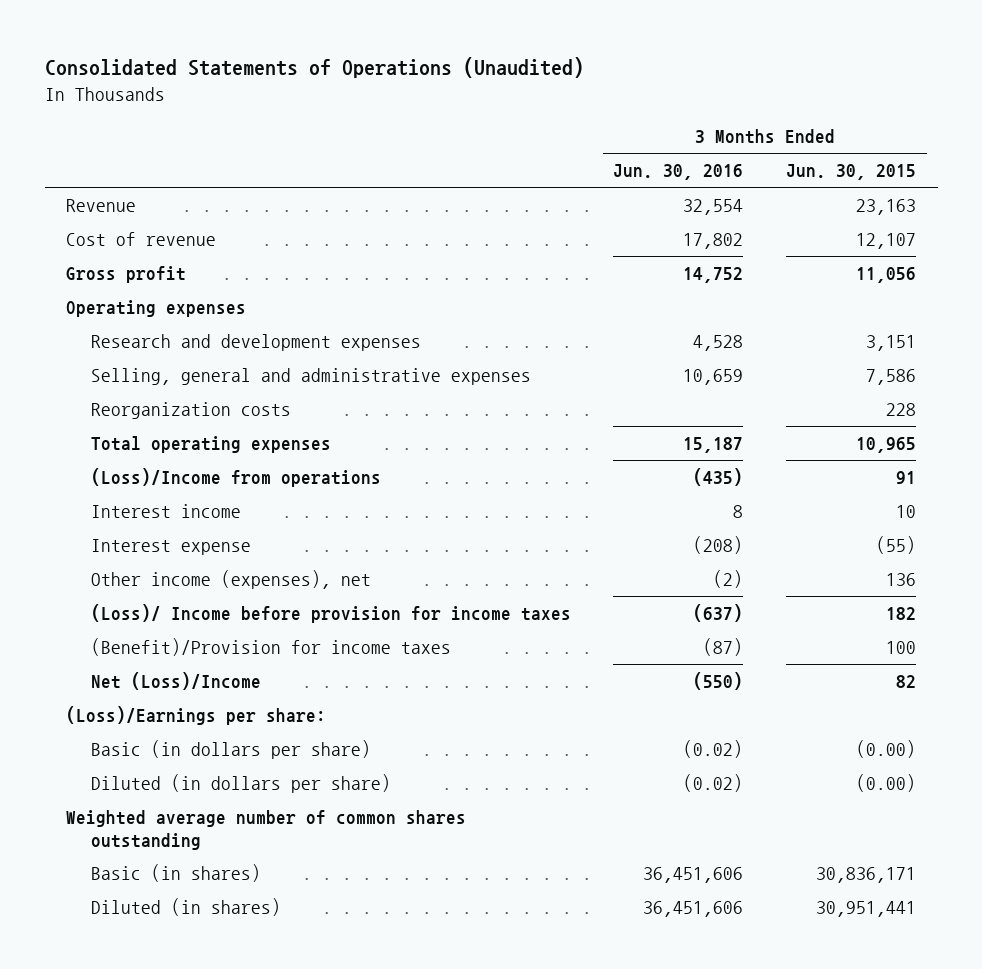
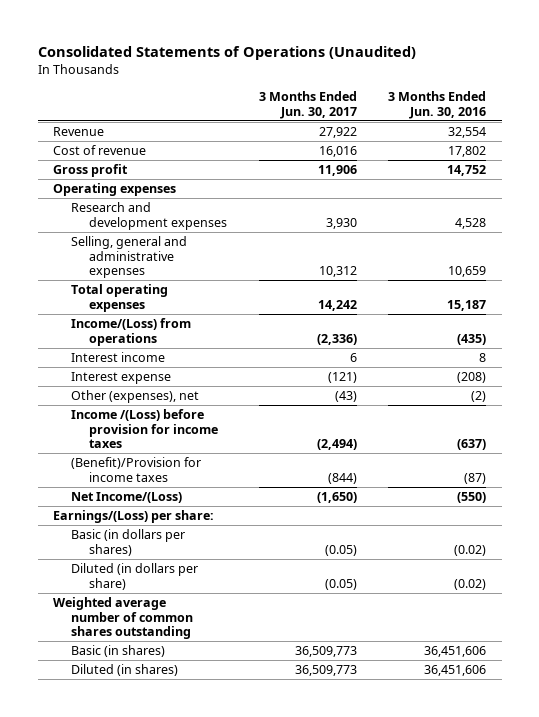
[786,164,917,181] Jun. 30, 2015 -> none
none -> [258,91,357,119] 3 Months Ended Jun. 30, 2017
[90,402,291,420] Reorganization costs -> none
[90,468,381,488] (Loss)/Income from operations -> [71,318,192,346] Income/(Loss) from operations
[90,570,371,590] Other income (expenses), net -> [71,390,200,404] Other (expenses), net
[90,604,571,624] (Loss)/ Income before provision for income taxes -> [71,409,219,449] Income /(Loss) before provision for income taxes
[90,672,261,691] Net (Loss)/Income -> [71,492,183,504] Net Income/(Loss)
[65,706,326,726] (Loss)/Earnings per share: -> [53,510,215,524] Earnings/(Loss) per share:
[90,740,371,760] Basic (in dollars per share) -> [71,529,186,556] Basic (in dollars per shares)

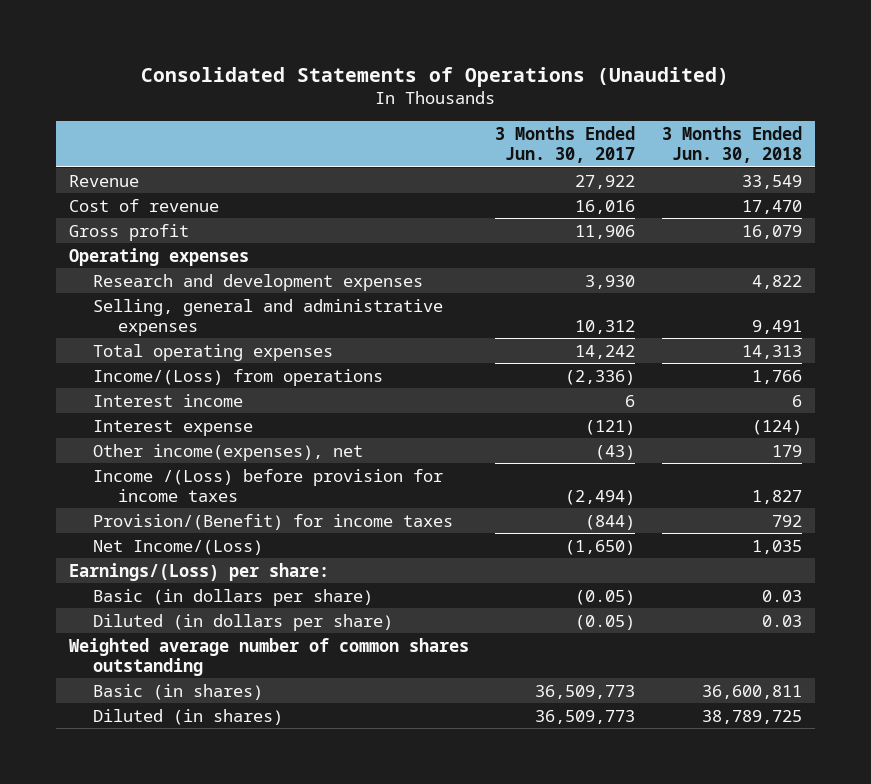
[388,91,487,119] 3 Months Ended Jun. 30, 2016 -> none
none -> [661,125,802,163] 3 Months Ended Jun. 30, 2018
[71,390,200,404] Other (expenses), net -> [93,443,364,461] Other income(expenses), net
[71,457,202,482] (Benefit)/Provision for income taxes -> [93,513,454,530] Provision/(Benefit) for income taxes
[71,529,186,556] Basic (in dollars per shares) -> [93,588,374,606] Basic (in dollars per share)

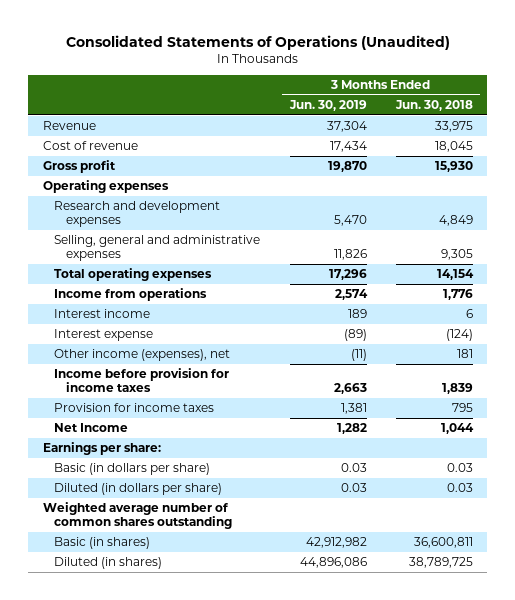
[495,125,636,163] 3 Months Ended Jun. 30, 2017 -> none
none -> [288,100,367,112] Jun. 30, 2019
[741,174,802,189] 33,549 -> [434,121,473,133] 33,975
[741,199,802,214] 17,470 -> [434,141,473,153] 18,045
[741,224,802,239] 16,079 -> [434,161,473,173] 15,930
[751,274,802,289] 4,822 -> [438,215,473,227] 4,849
[751,319,802,334] 9,491 -> [440,249,473,261] 9,305
[741,344,802,359] 14,313 -> [436,269,474,281] 14,154
[93,368,384,386] Income/(Loss) from operations -> [54,288,208,302] Income from operations
[751,369,802,384] 1,766 -> [442,289,473,301] 1,776
[93,443,364,461] Other income(expenses), net -> [54,349,231,362] Other income (expenses), net
[771,444,802,457] 179 -> [456,349,473,359] 181
[93,468,444,502] Income /(Loss) before provision for income taxes -> [54,368,230,393] Income before provision for income taxes
[751,489,802,504] 1,827 -> [441,383,473,395] 1,839
[93,513,454,530] Provision/(Benefit) for income taxes -> [54,403,215,413] Provision for income taxes
[771,514,802,527] 792 -> [451,403,473,413] 795
[93,539,264,555] Net Income/(Loss) -> [54,423,129,433] Net Income
[751,539,802,554] 1,035 -> [440,423,474,435] 1,044
[69,562,330,581] Earnings/(Loss) per share: -> [42,442,161,456] Earnings per share:

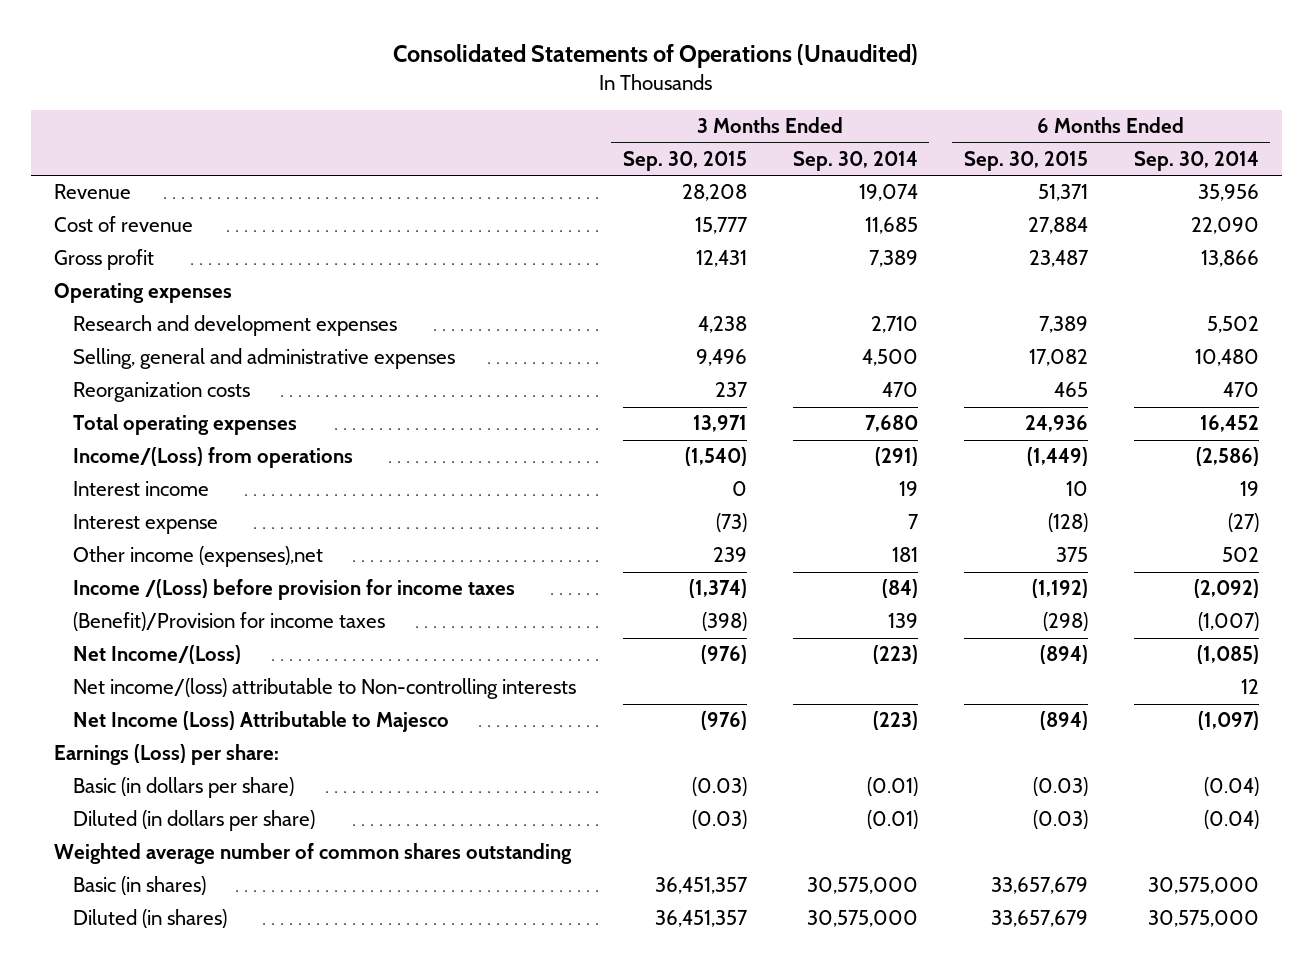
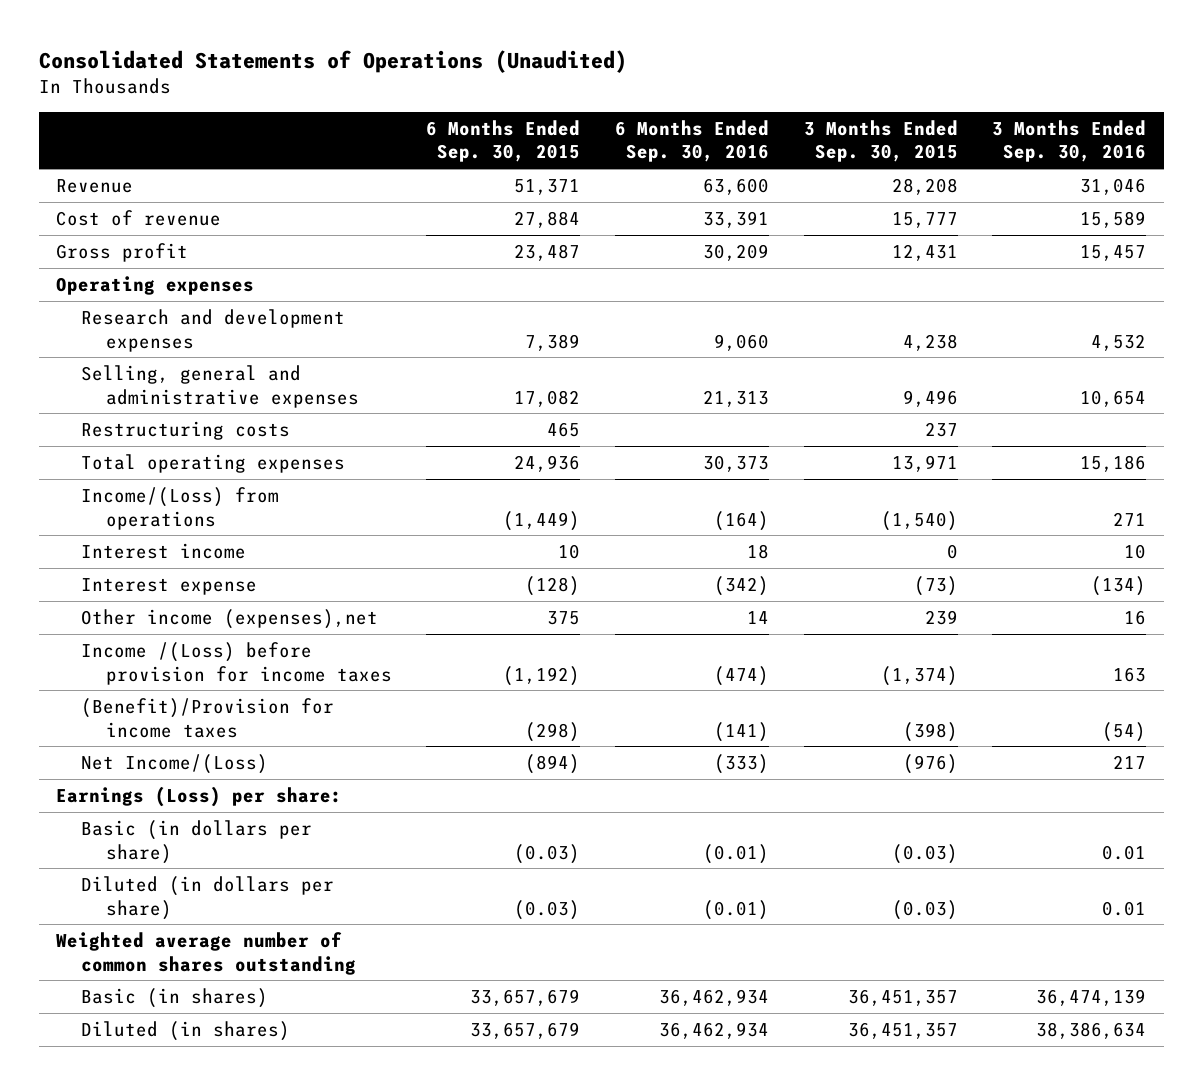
[792,150,918,171] Sep. 30, 2014 -> none
[1133,150,1259,171] Sep. 30, 2014 -> none
none -> [615,119,770,163] 6 Months Ended Sep. 30, 2016
none -> [992,119,1147,163] 3 Months Ended Sep. 30, 2016
[73,382,251,403] Reorganization costs -> [81,420,291,440] Restructuring costs
[73,678,577,700] Net income/(loss) attributable to Non-controlling interests -> none
[73,711,450,733] Net Income (Loss) Attributable to Majesco -> none

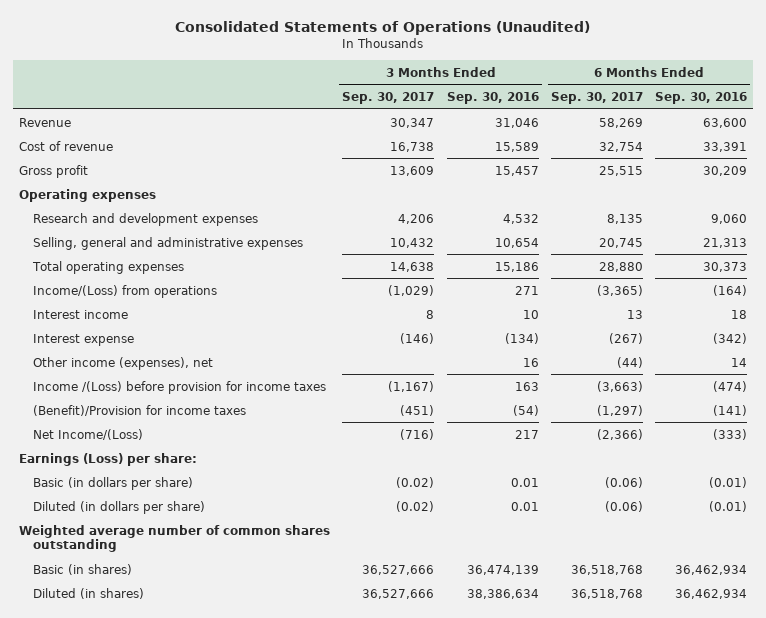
[426,119,581,163] 6 Months Ended Sep. 30, 2015 -> none
[803,119,958,163] 3 Months Ended Sep. 30, 2015 -> none
none -> [342,92,435,105] Sep. 30, 2017
none -> [550,92,643,105] Sep. 30, 2017
[81,420,291,440] Restructuring costs -> none
[81,608,379,629] Other income (expenses),net -> [33,356,214,370] Other income (expenses), net

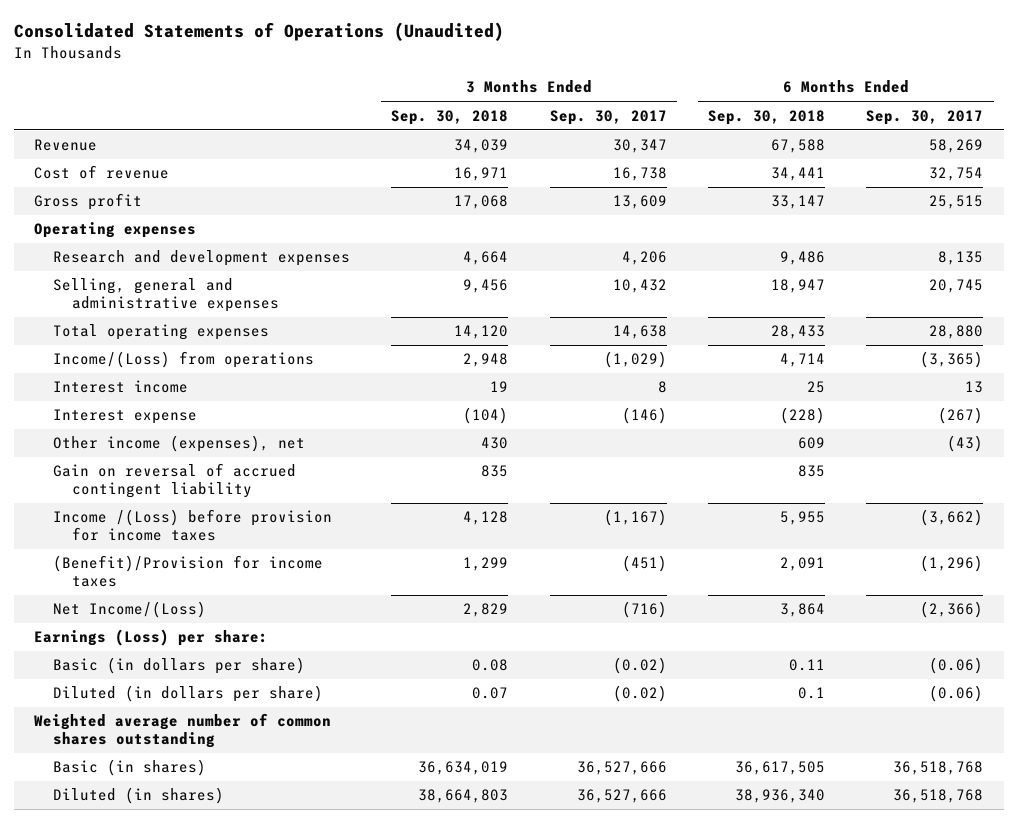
[446,92,539,105] Sep. 30, 2016 -> none
[655,92,748,105] Sep. 30, 2016 -> none
none -> [391,109,509,125] Sep. 30, 2018
none -> [708,109,826,125] Sep. 30, 2018
[616,356,643,368] (44) -> [947,435,984,453] (43)
none -> [52,463,296,499] Gain on reversal of accrued contingent liability
[596,380,643,392] (3,663) -> [920,509,984,527] (3,662)
[596,404,643,416] (1,297) -> [920,555,984,573] (1,296)

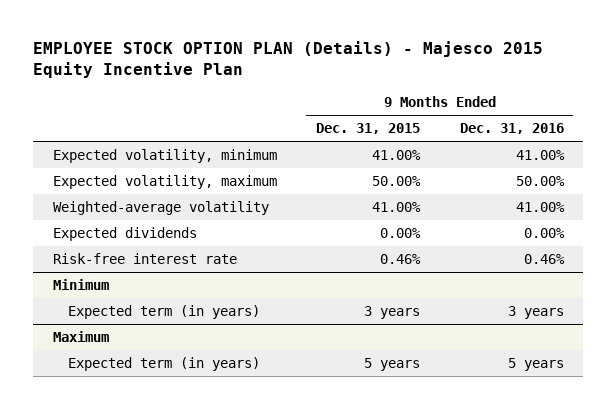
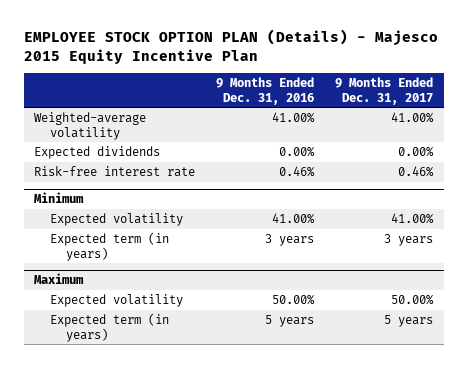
[316,123,421,135] Dec. 31, 2015 -> none
none -> [335,77,434,105] 9 Months Ended Dec. 31, 2017
[52,149,277,164] Expected volatility, minimum -> none
[52,175,277,190] Expected volatility, maximum -> none
none -> [50,212,184,226] Expected volatility
none -> [50,293,184,307] Expected volatility

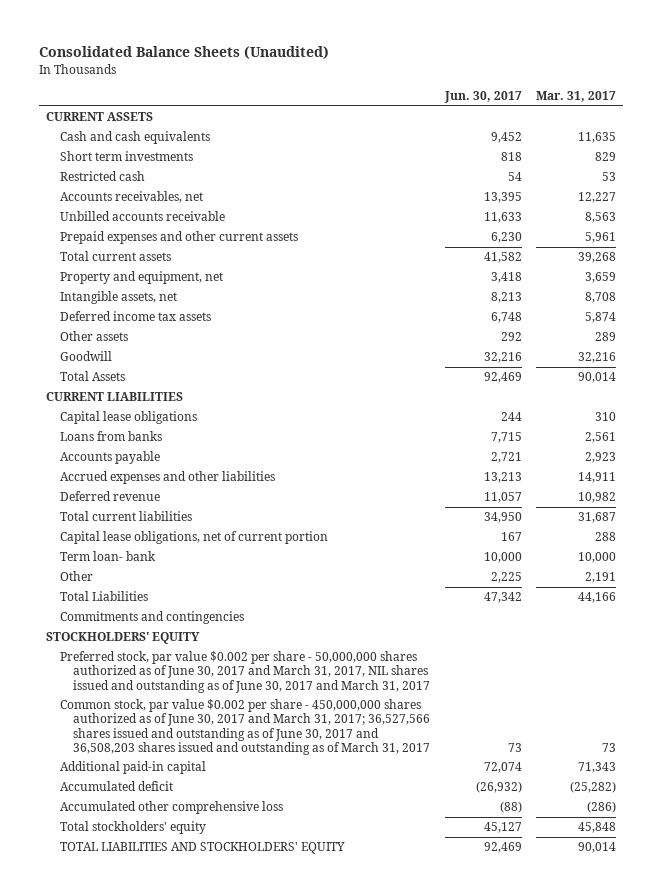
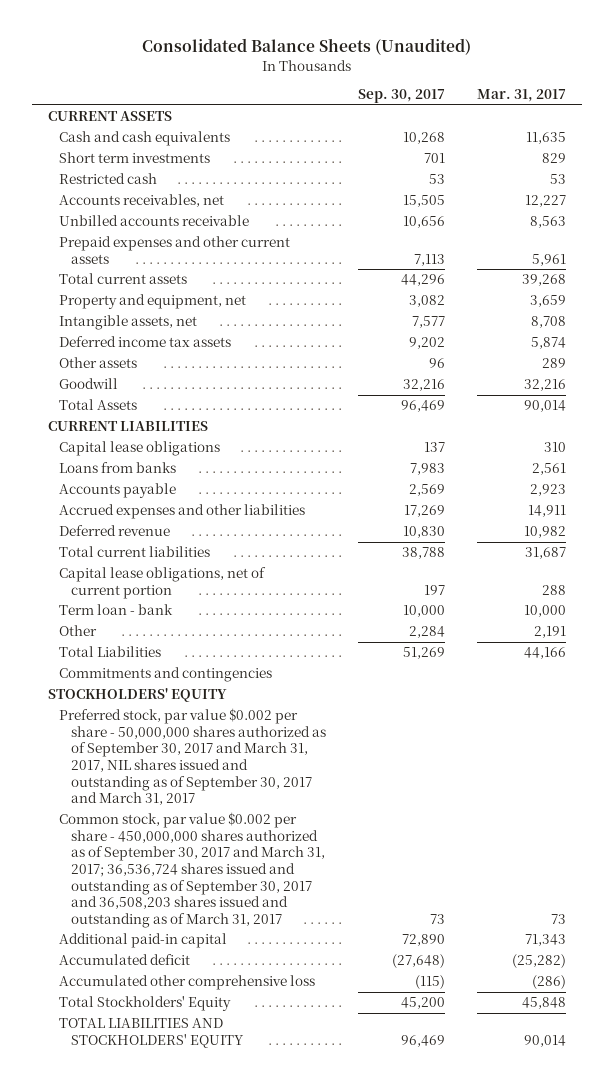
[443,90,522,103] Jun. 30, 2017 -> none
none -> [357,89,445,104] Sep. 30, 2017
[59,551,156,562] Term loan- bank -> [59,604,174,616] Term loan - bank
[59,651,431,693] Preferred stock, par value $0.002 per share - 50,000,000 shares authorized as of June 30, 2017 and March 31, 2017, NIL shares issued and outstanding as of June 30, 2017 and March 31, 2017 -> [59,708,326,806] Preferred stock, par value $0.002 per share - 50,000,000 shares authorized as of September 30, 2017 and March 31, 2017, NIL shares issued and outstanding as of September 30, 2017 and March 31, 2017
[59,699,431,755] Common stock, par value $0.002 per share - 450,000,000 shares authorized as of June 30, 2017 and March 31, 2017; 36,527,566 shares issued and outstanding as of June 30, 2017 and 36,508,203 shares issued and outstanding as of March 31, 2017 -> [59,812,325,929] Common stock, par value $0.002 per share - 450,000,000 shares authorized as of September 30, 2017 and March 31, 2017; 36,536,724 shares issued and outstanding as of September 30, 2017 and 36,508,203 shares issued and outstanding as of March 31, 2017
[59,821,206,835] Total stockholders' equity -> [59,996,232,1012] Total Stockholders' Equity

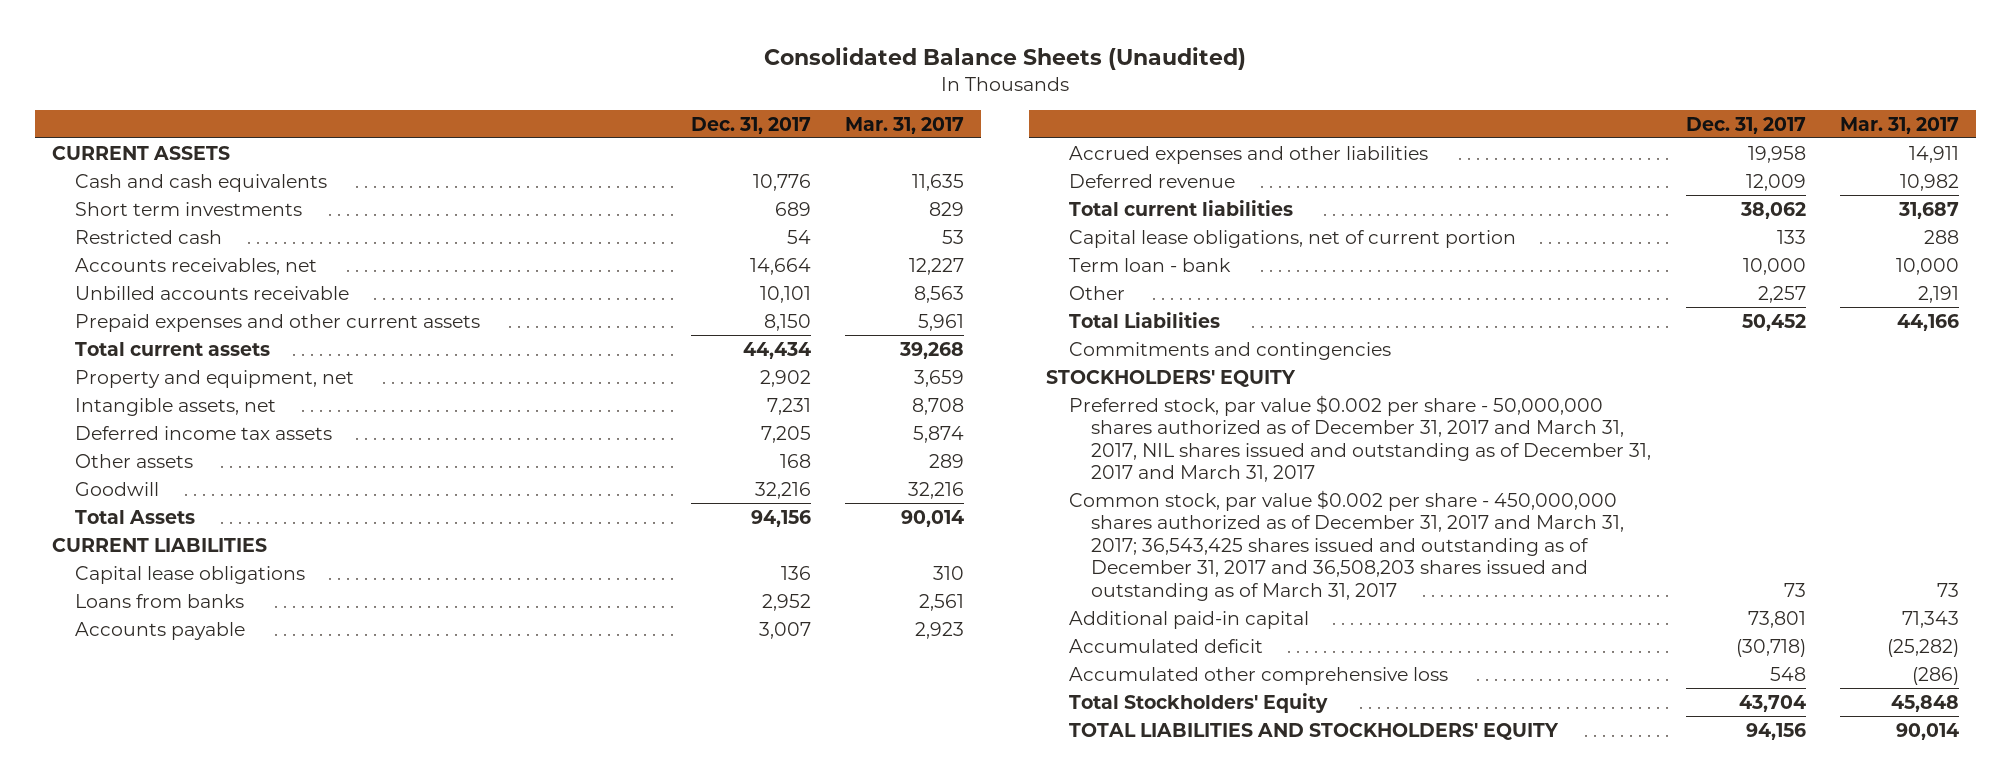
[357,89,445,104] Sep. 30, 2017 -> none
none -> [691,116,812,134] Dec. 31, 2017
[59,708,326,806] Preferred stock, par value $0.002 per share - 50,000,000 shares authorized as of September 30, 2017 and March 31, 2017, NIL shares issued and outstanding as of September 30, 2017 and March 31, 2017 -> [1068,394,1652,483] Preferred stock, par value $0.002 per share - 50,000,000 shares authorized as of December 31, 2017 and March 31, 2017, NIL shares issued and outstanding as of December 31, 2017 and March 31, 2017
[59,812,325,929] Common stock, par value $0.002 per share - 450,000,000 shares authorized as of September 30, 2017 and March 31, 2017; 36,536,724 shares issued and outstanding as of September 30, 2017 and 36,508,203 shares issued and outstanding as of March 31, 2017 -> [1068,489,1625,601] Common stock, par value $0.002 per share - 450,000,000 shares authorized as of December 31, 2017 and March 31, 2017; 36,543,425 shares issued and outstanding as of December 31, 2017 and 36,508,203 shares issued and outstanding as of March 31, 2017

